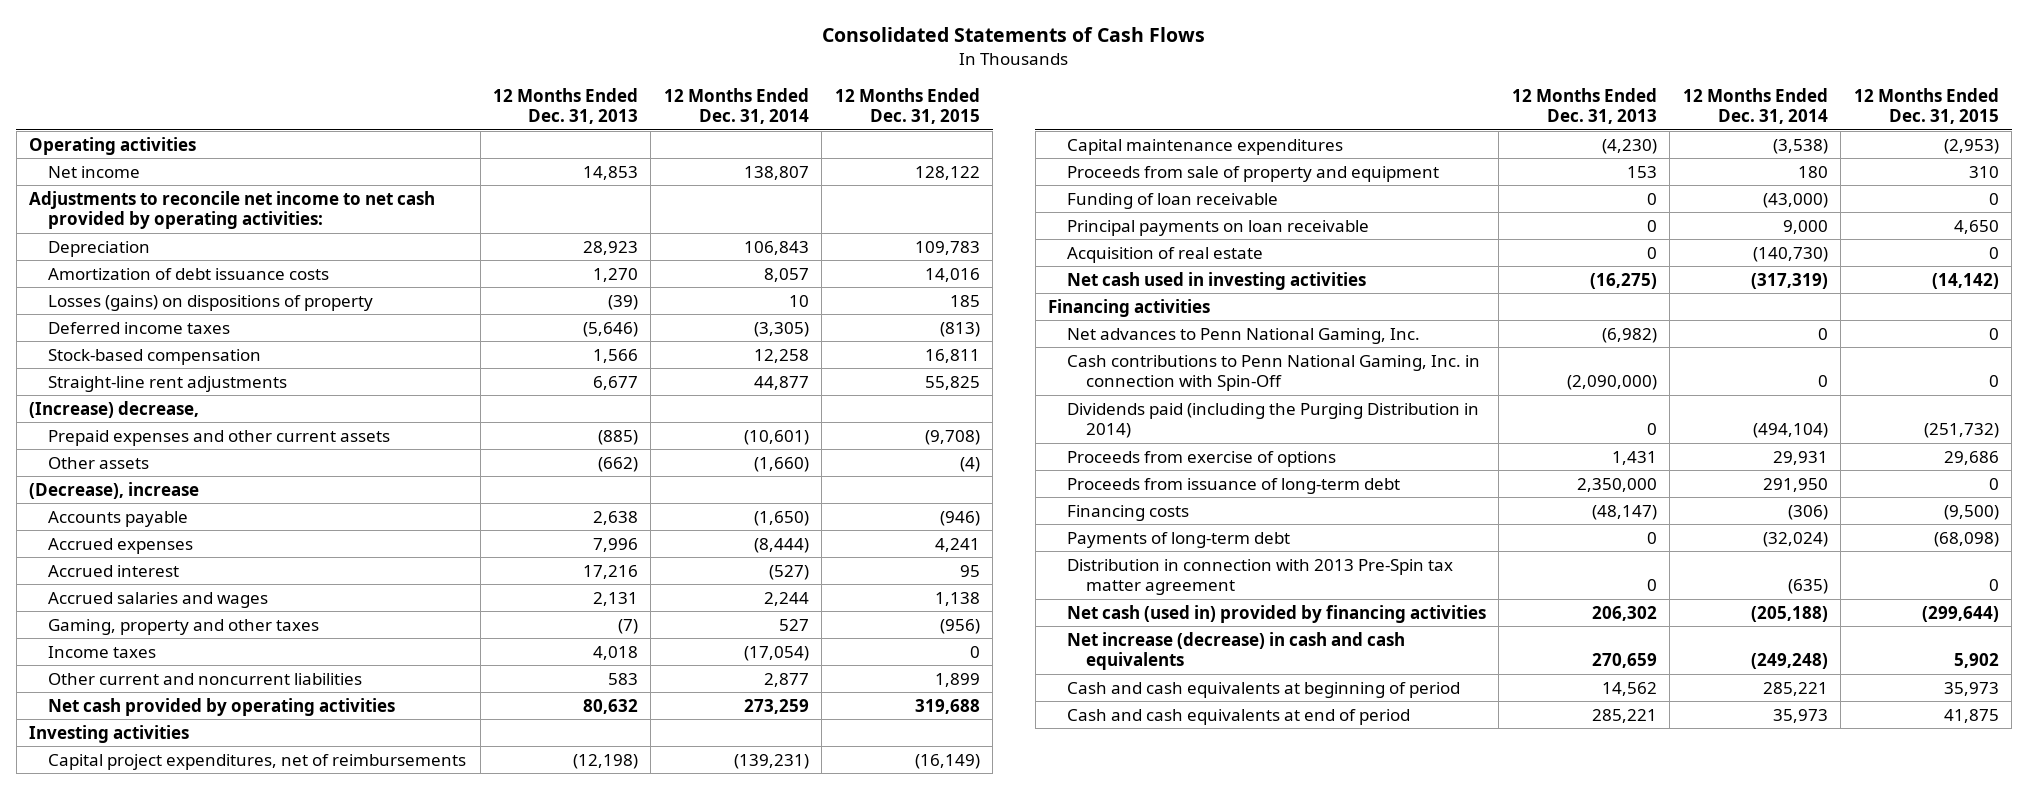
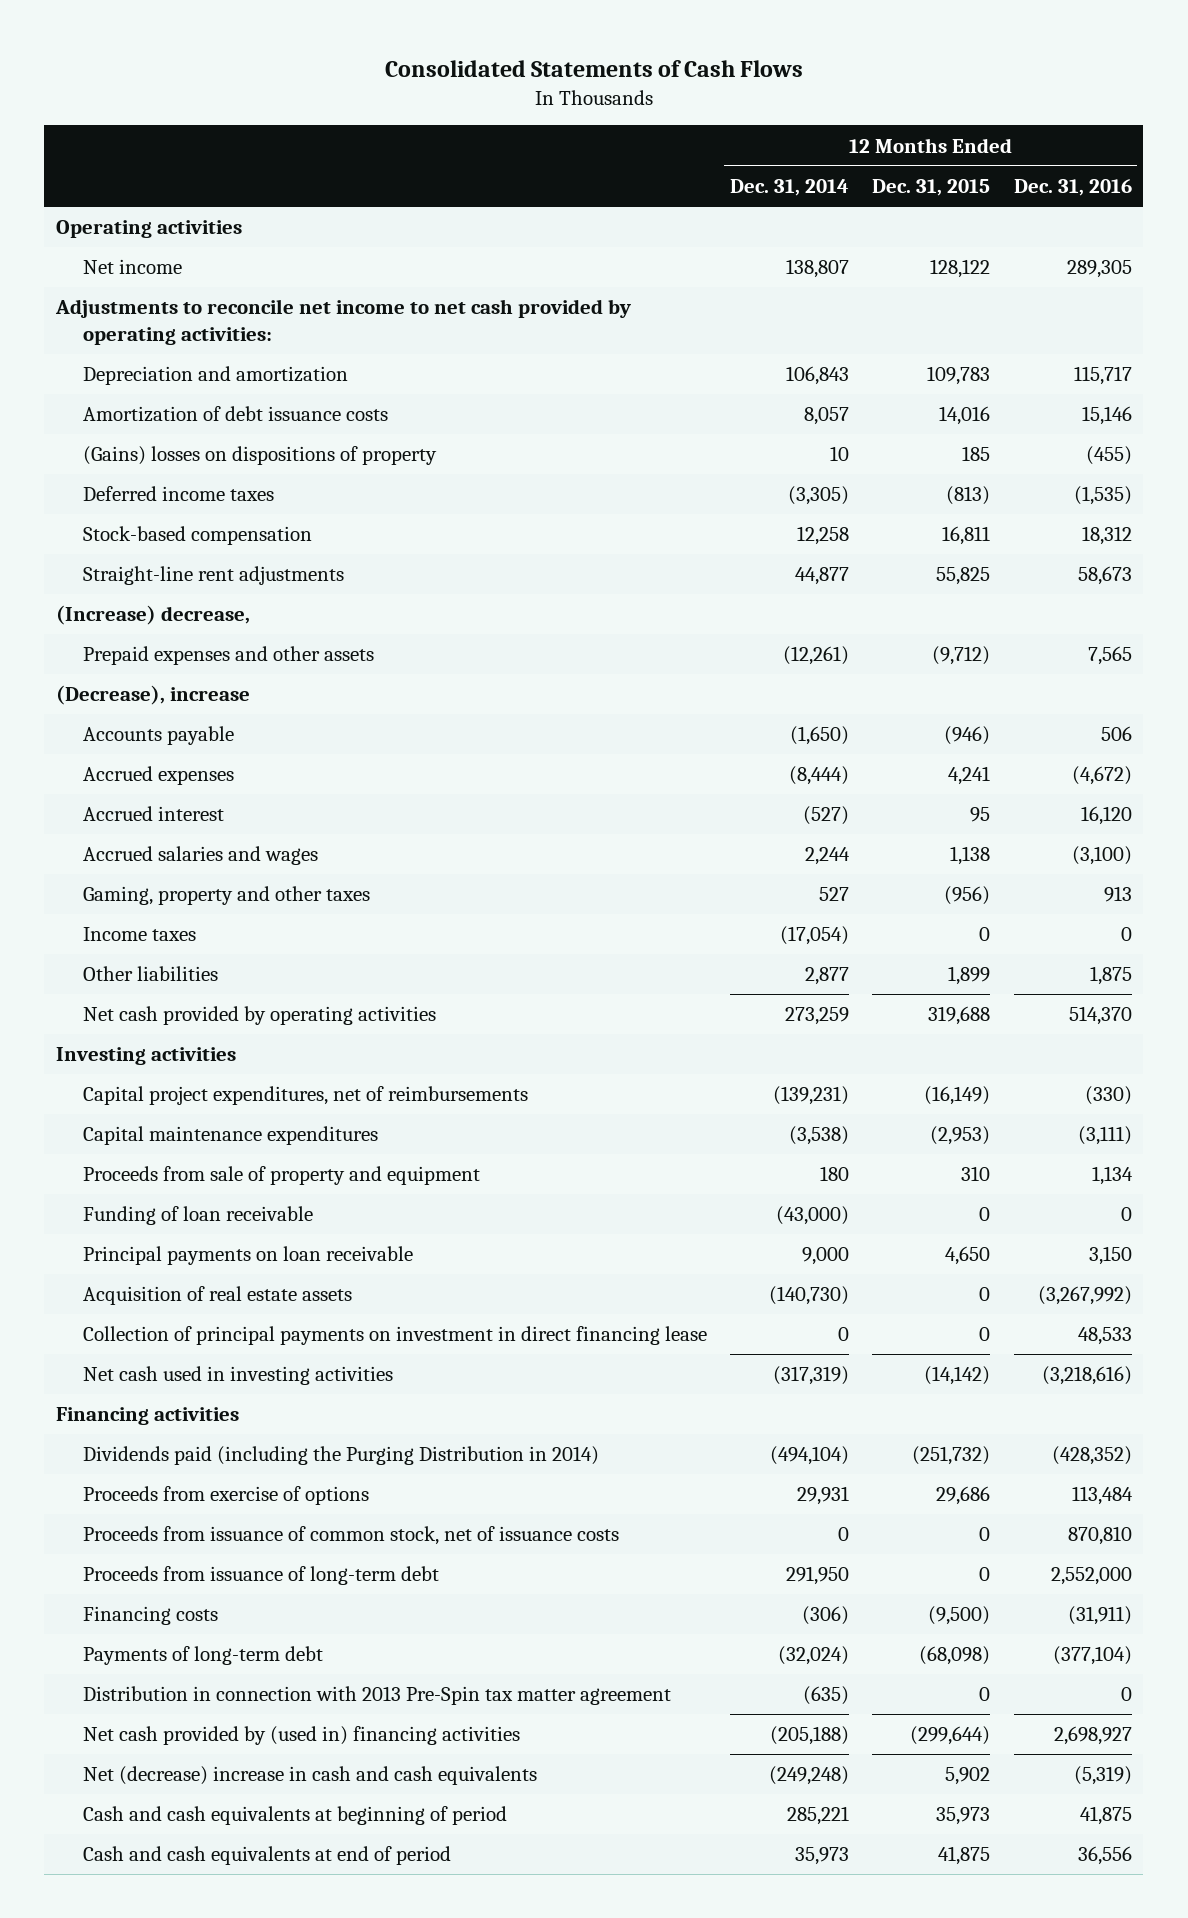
[492,87,638,125] 12 Months Ended Dec. 31, 2013 -> none
none -> [1013,179,1132,197] Dec. 31, 2016
[48,240,151,257] Depreciation -> [82,366,348,386] Depreciation and amortization
[48,294,374,311] Losses (gains) on dispositions of property -> [82,446,437,466] (Gains) losses on dispositions of property
[48,456,150,469] Other assets -> none
[48,429,391,446] Prepaid expenses and other current assets -> [82,646,374,666] Prepaid expenses and other assets
[743,429,809,445] (10,601) -> [782,646,849,666] (12,261)
[924,429,980,445] (9,708) -> [932,646,991,666] (9,712)
[48,672,363,685] Other current and noncurrent liabilities -> [82,966,218,982] Other liabilities
[1067,246,1264,263] Acquisition of real estate -> [82,1286,352,1306] Acquisition of real estate assets
none -> [82,1326,707,1346] Collection of principal payments on investment in direct financing lease
[1067,327,1421,344] Net advances to Penn National Gaming, Inc. -> none
[1067,354,1481,392] Cash contributions to Penn National Gaming, Inc. in connection with Spin-Off -> none
none -> [82,1526,619,1546] Proceeds from issuance of common stock, net of issuance costs
[1067,604,1487,623] Net cash (used in) provided by financing activities -> [82,1726,520,1746] Net cash provided by (used in) financing activities
[1067,631,1406,671] Net increase (decrease) in cash and cash equivalents -> [82,1766,537,1786] Net (decrease) increase in cash and cash equivalents

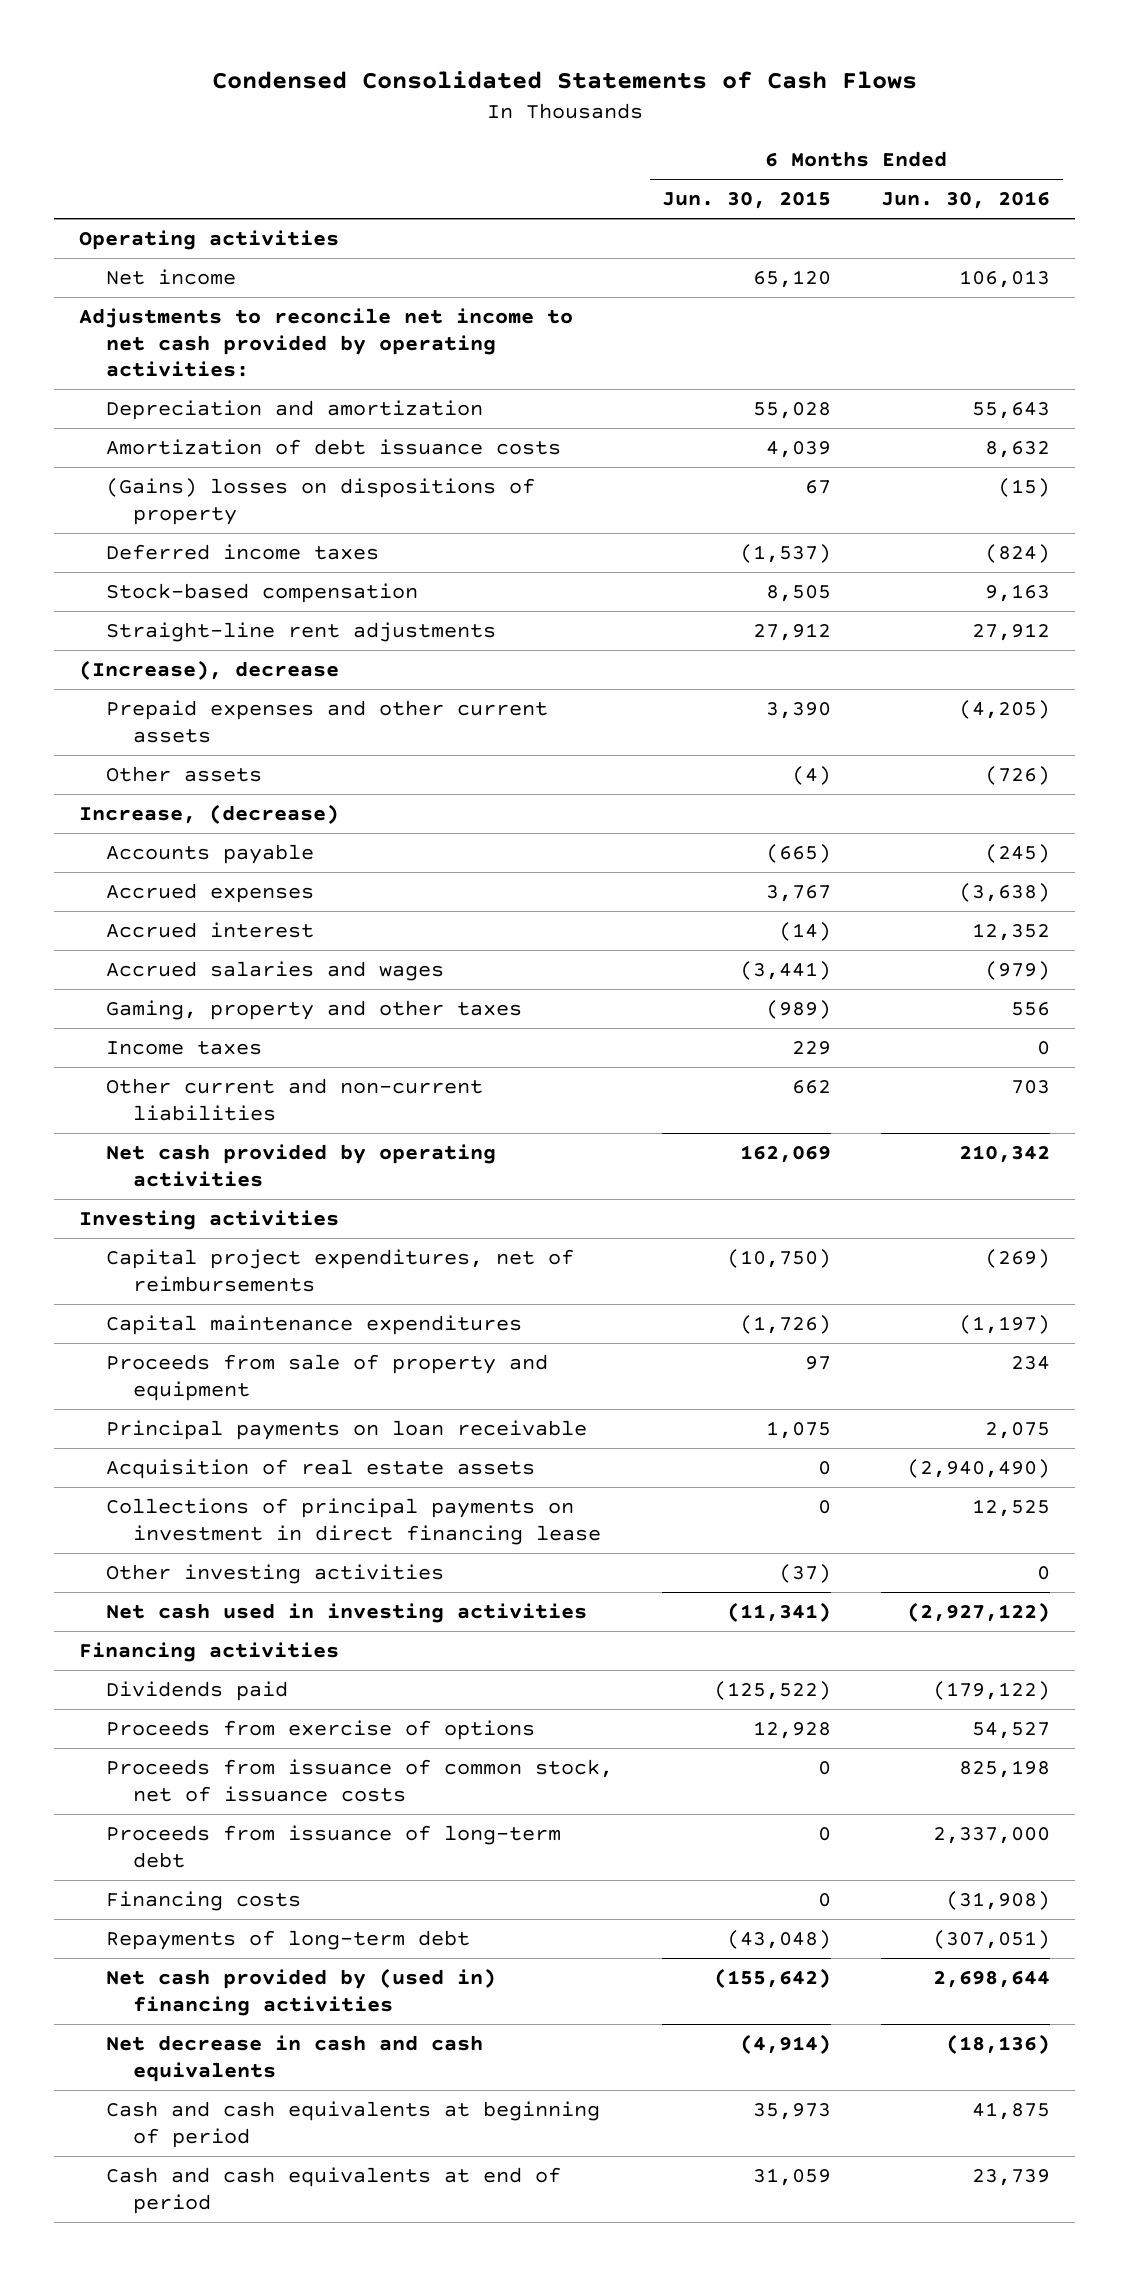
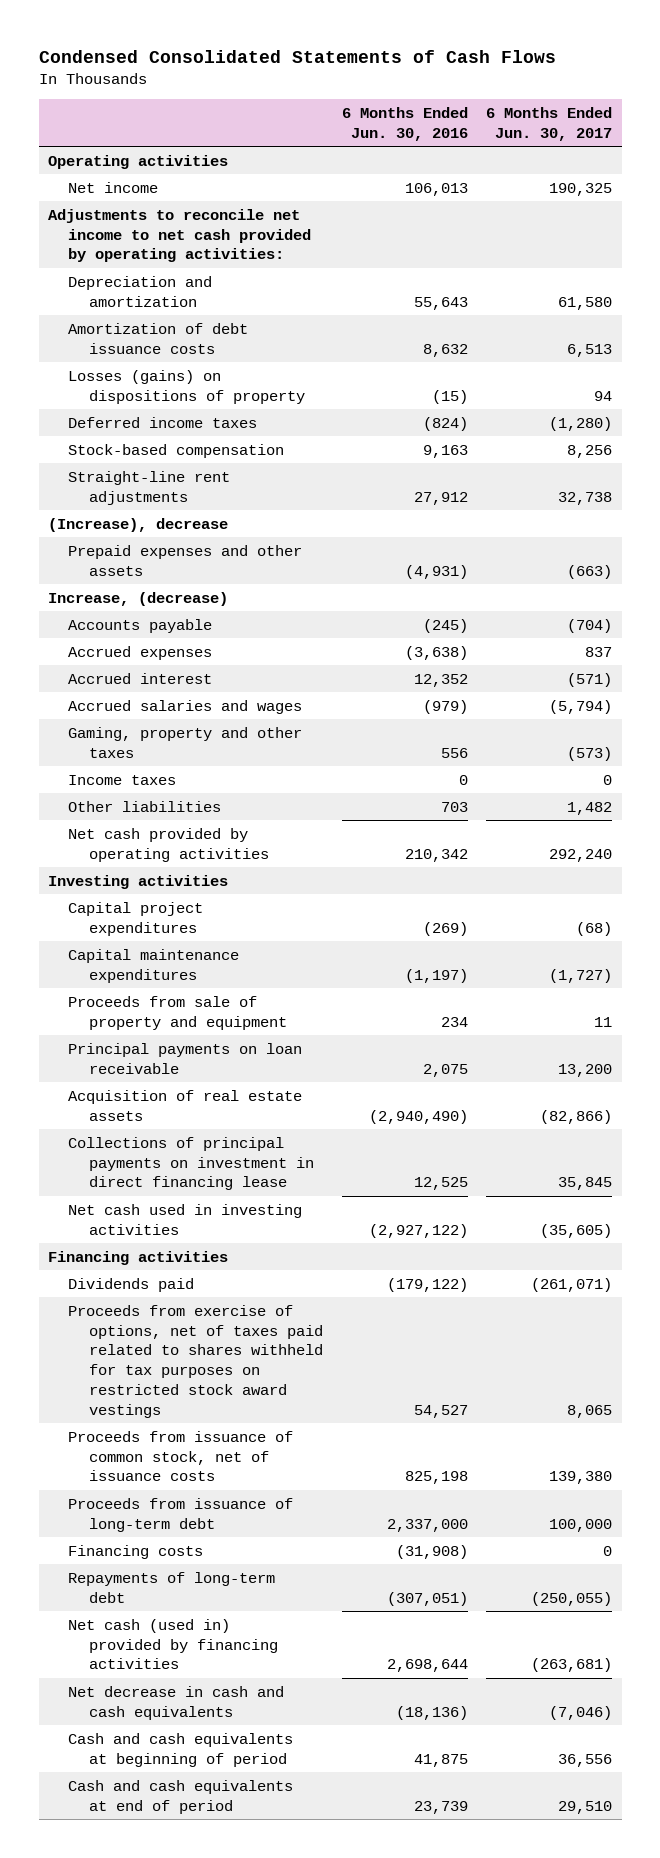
[662,191,832,210] Jun. 30, 2015 -> none
none -> [486,106,613,141] 6 Months Ended Jun. 30, 2017
[105,477,535,525] (Gains) losses on dispositions of property -> [68,369,306,404] Losses (gains) on dispositions of property
[105,765,262,782] Other assets -> none
[105,699,548,743] Prepaid expenses and other current assets -> [68,544,303,576] Prepaid expenses and other assets
[959,699,1051,719] (4,205) -> [404,564,468,579] (4,931)
[105,1077,483,1121] Other current and non-current liabilities -> [68,800,222,812] Other liabilities
[105,1248,574,1292] Capital project expenditures, net of reimbursements -> [68,901,204,936] Capital project expenditures
[105,1563,444,1584] Other investing activities -> none
[105,1719,535,1740] Proceeds from exercise of options -> [68,1304,324,1418] Proceeds from exercise of options, net of taxes paid related to shares withheld for tax purposes on restricted stock award vestings
[105,1967,496,2016] Net cash provided by (used in) financing activities -> [68,1618,279,1670] Net cash (used in) provided by financing activities

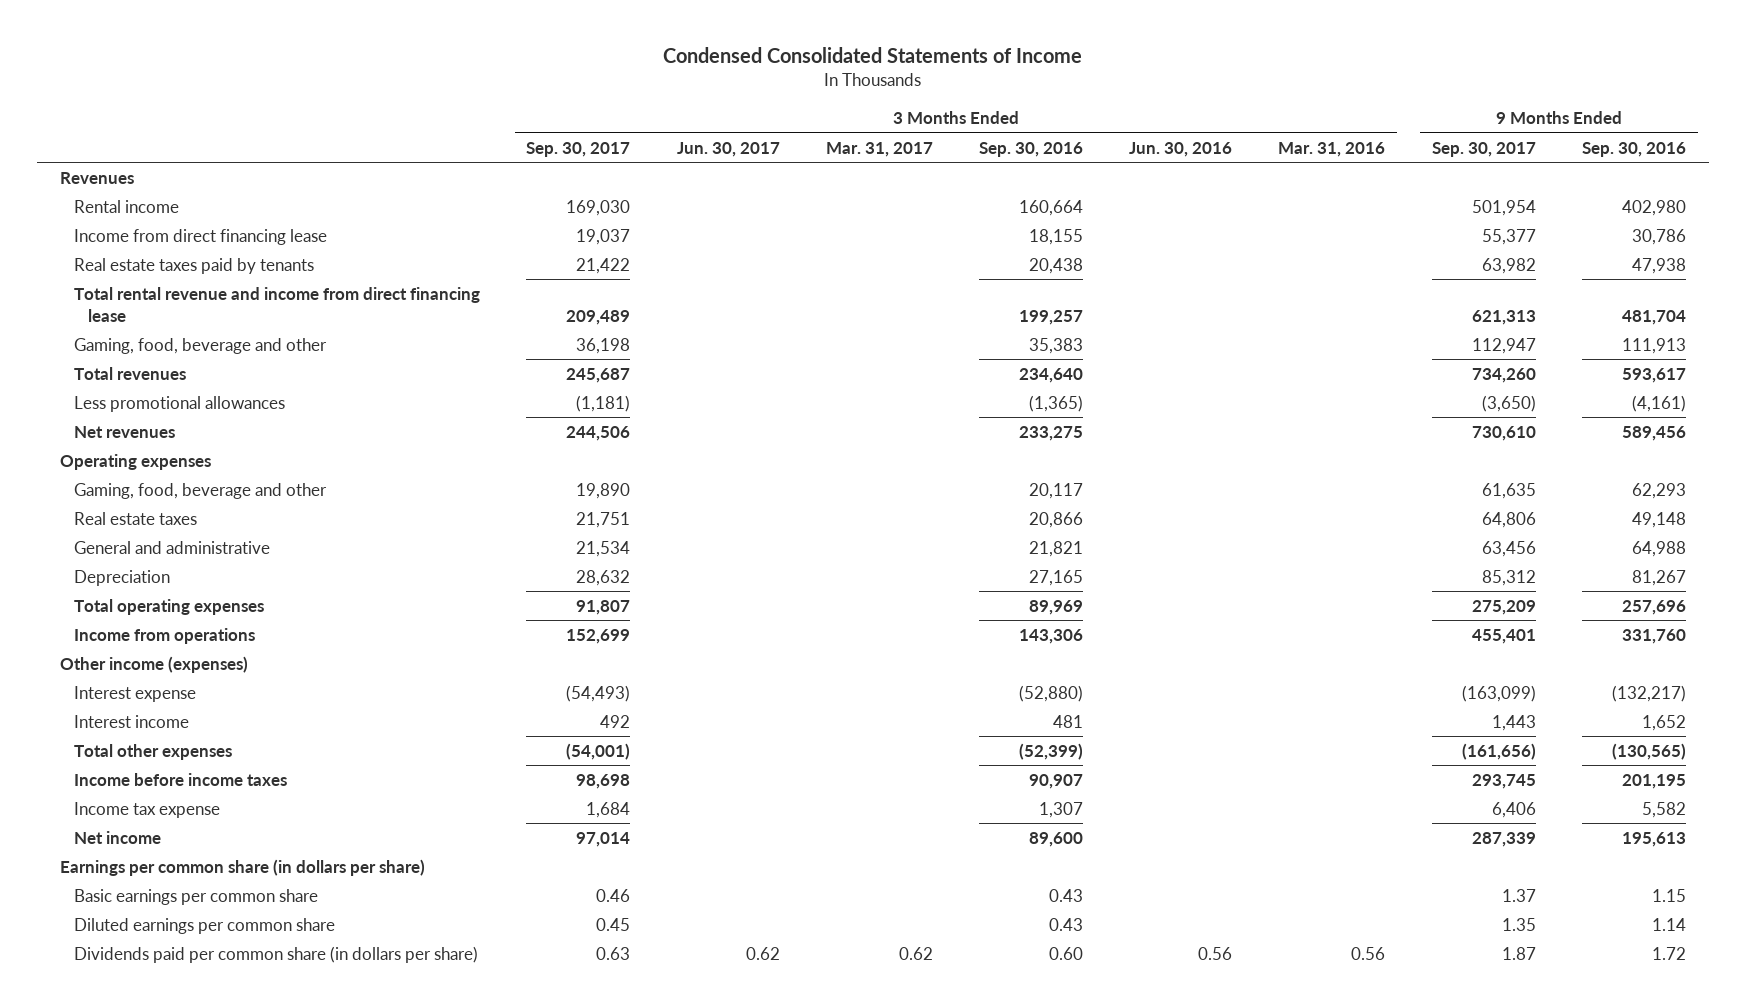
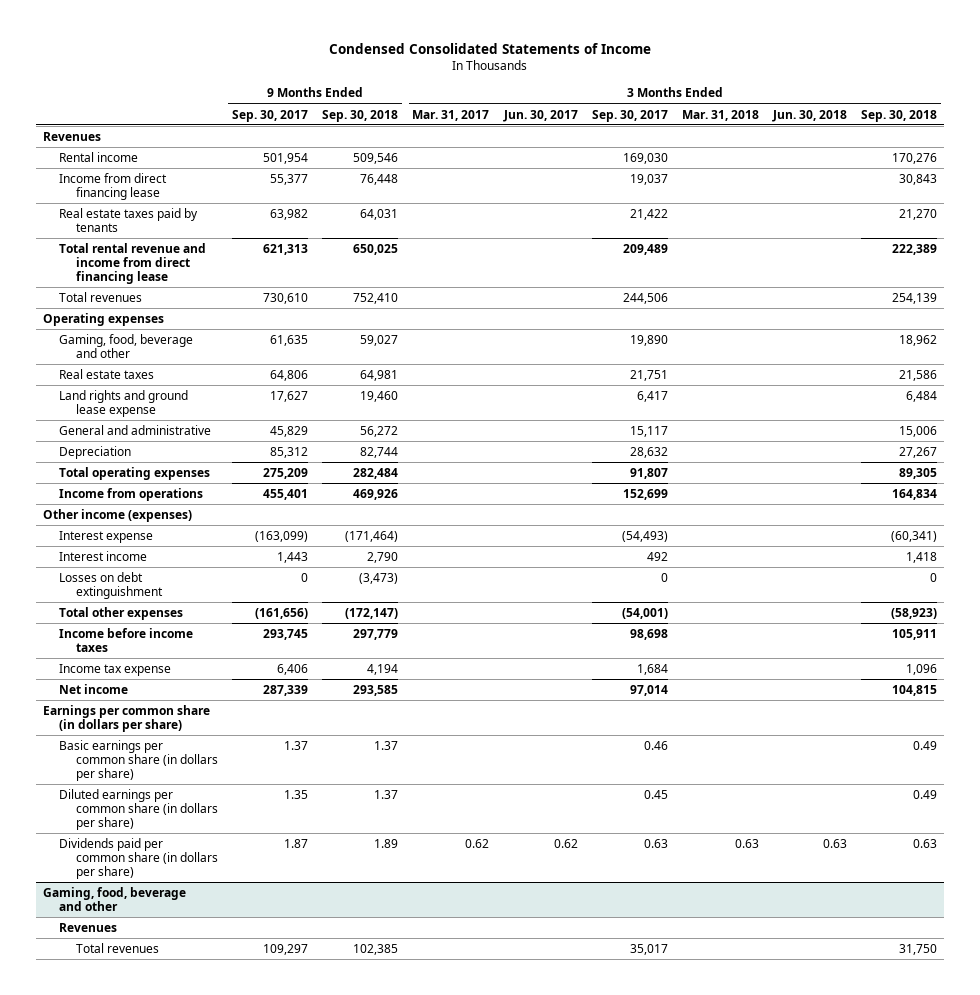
[979,141,1084,157] Sep. 30, 2016 -> none
[1129,141,1233,157] Jun. 30, 2016 -> none
[1278,141,1386,157] Mar. 31, 2016 -> none
[1581,141,1686,157] Sep. 30, 2016 -> none
none -> [322,109,399,122] Sep. 30, 2018
none -> [681,109,759,121] Mar. 31, 2018
none -> [772,109,848,122] Jun. 30, 2018
none -> [861,109,938,122] Sep. 30, 2018
[74,337,328,354] Gaming, food, beverage and other -> none
[74,395,286,412] Less promotional allowances -> none
[74,425,176,438] Net revenues -> none
[566,367,631,383] 245,687 -> [622,292,668,304] 244,506
[1471,367,1536,383] 734,260 -> [262,292,308,304] 730,610
none -> [59,389,189,417] Land rights and ground lease expense
[576,540,631,557] 21,534 -> [629,425,668,437] 15,117
[1481,540,1536,557] 63,456 -> [269,425,308,437] 45,829
none -> [59,571,163,599] Losses on debt extinguishment
[74,888,319,905] Basic earnings per common share -> [59,739,218,781] Basic earnings per common share (in dollars per share)
[74,917,336,934] Diluted earnings per common share -> [59,788,218,830] Diluted earnings per common share (in dollars per share)
none -> [43,886,187,911] Gaming, food, beverage and other
none -> [59,922,118,932] Revenues
none -> [75,942,159,953] Total revenues

